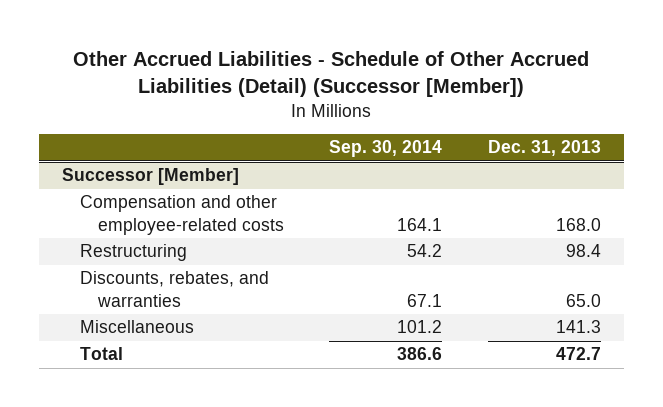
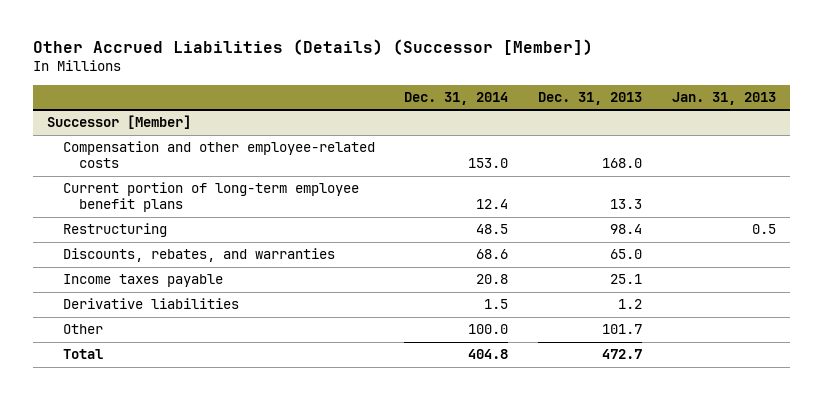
[73,51,590,98] Other Accrued Liabilities - Schedule of Other Accrued Liabilities (Detail) (Successor [Member]) -> [32,39,593,56] Other Accrued Liabilities (Details) (Successor [Member])
[329,140,443,158] Sep. 30, 2014 -> none
none -> [404,91,509,105] Dec. 31, 2014
none -> [671,91,776,105] Jan. 31, 2013
none -> [62,182,359,213] Current portion of long-term employee benefit plans
[79,320,194,334] Miscellaneous -> none
none -> [62,274,223,288] Income taxes payable
none -> [62,298,239,310] Derivative liabilities
none -> [62,324,103,335] Other

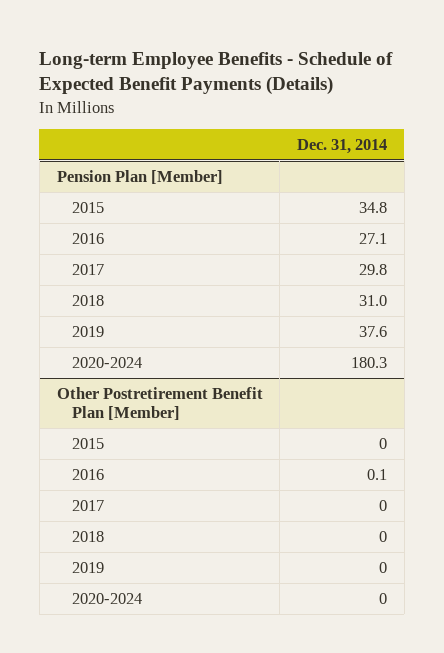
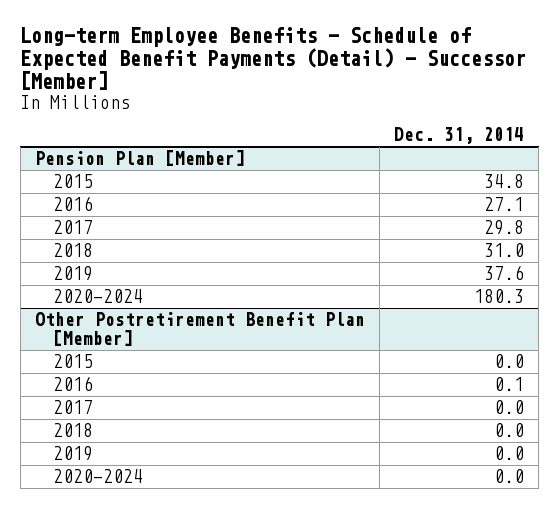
[39,51,394,96] Long-term Employee Benefits - Schedule of Expected Benefit Payments (Details) -> [20,27,527,90] Long-term Employee Benefits - Schedule of Expected Benefit Payments (Detail) - Successor [Member]
[379,437,388,449] 0 -> [494,354,525,369] 0.0
[379,499,388,511] 0 -> [494,400,525,415] 0.0
[379,530,388,542] 0 -> [494,423,525,438] 0.0
[379,561,388,573] 0 -> [494,446,525,461] 0.0
[379,592,388,604] 0 -> [494,469,525,484] 0.0

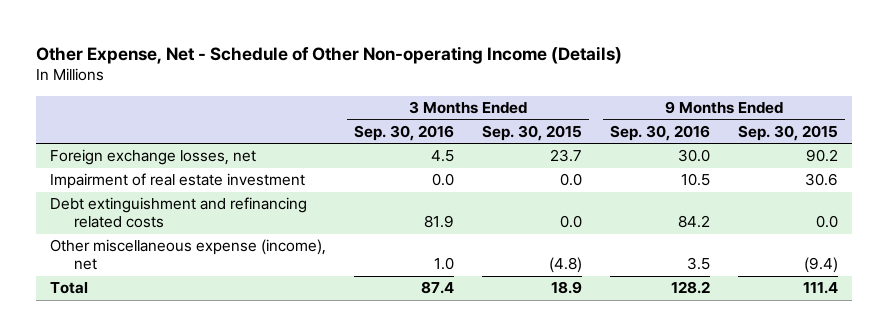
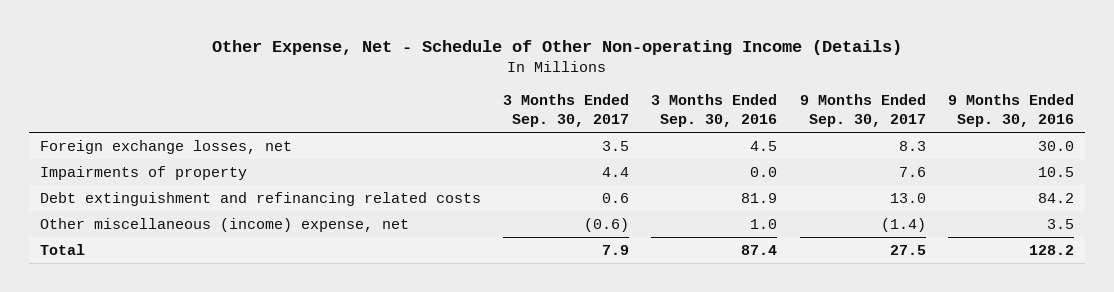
[482,124,583,141] Sep. 30, 2015 -> none
[738,124,839,141] Sep. 30, 2015 -> none
none -> [503,93,630,127] 3 Months Ended Sep. 30, 2017
none -> [799,93,926,127] 9 Months Ended Sep. 30, 2017
[49,173,305,190] Impairment of real estate investment -> none
none -> [39,166,247,181] Impairments of property
[49,239,326,271] Other miscellaneous expense (income), net -> [39,218,409,233] Other miscellaneous (income) expense, net

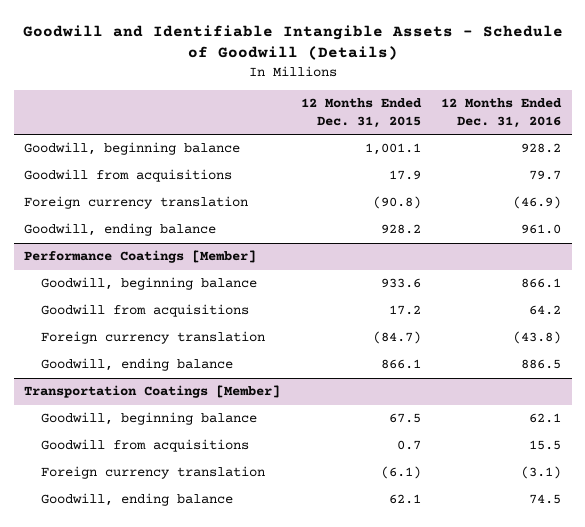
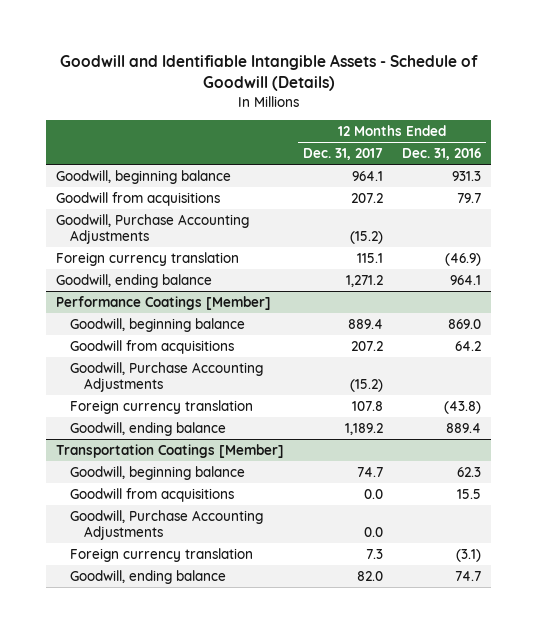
[300,98,422,128] 12 Months Ended Dec. 31, 2015 -> none
none -> [303,148,384,161] Dec. 31, 2017
[521,143,562,154] 928.2 -> [452,170,482,181] 931.3
none -> [55,213,249,244] Goodwill, Purchase Accounting Adjustments
[521,224,562,235] 961.0 -> [450,274,482,285] 964.1
[521,278,562,289] 866.1 -> [448,318,482,329] 869.0
none -> [69,361,263,392] Goodwill, Purchase Accounting Adjustments
[521,359,562,370] 886.5 -> [446,422,482,433] 889.4
[529,413,562,424] 62.1 -> [457,466,482,477] 62.3
none -> [69,509,263,540] Goodwill, Purchase Accounting Adjustments
[529,494,562,505] 74.5 -> [455,570,482,581] 74.7

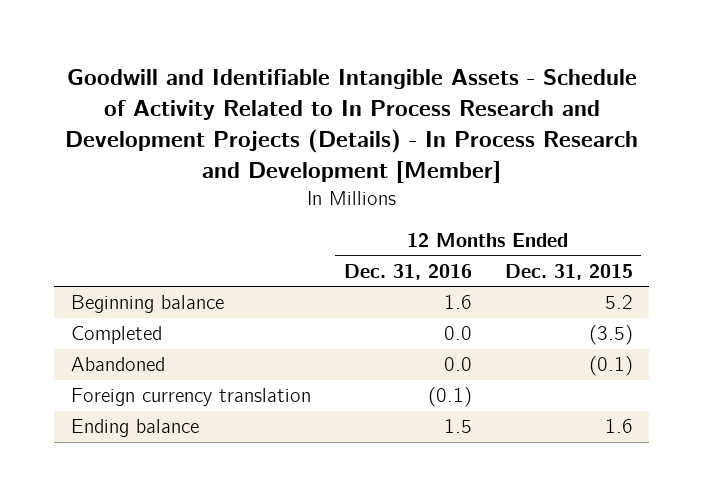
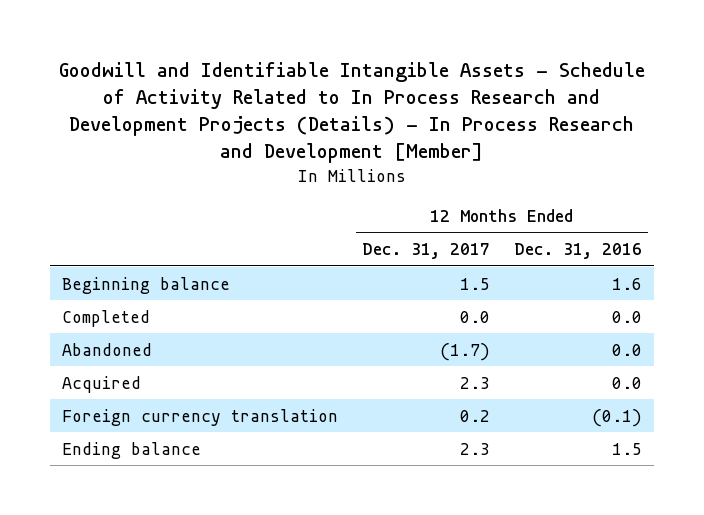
[504,263,633,280] Dec. 31, 2015 -> none
none -> [362,242,491,259] Dec. 31, 2017
none -> [62,375,142,393] Acquired

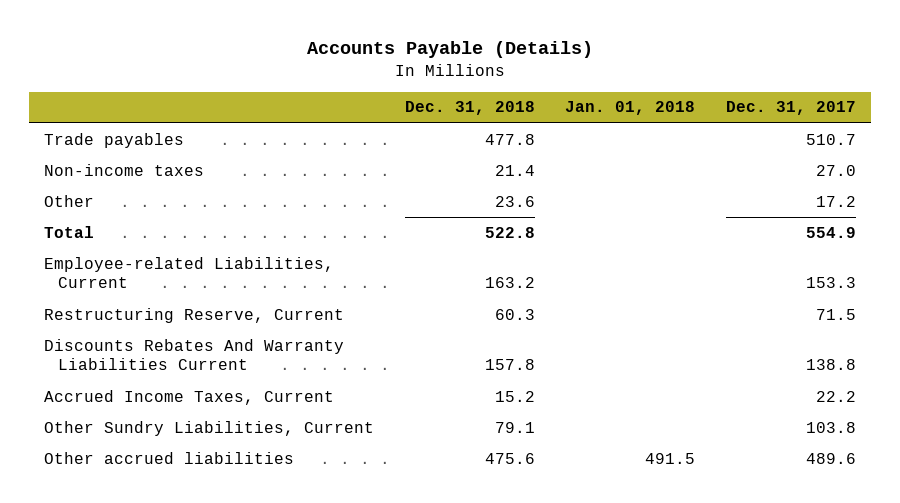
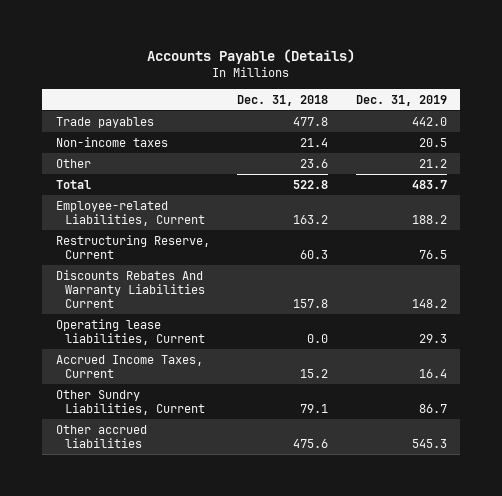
[565,101,696,116] Jan. 01, 2018 -> none
[725,101,856,116] Dec. 31, 2017 -> none
none -> [355,94,447,106] Dec. 31, 2019
none -> [55,318,206,345] Operating lease liabilities, Current

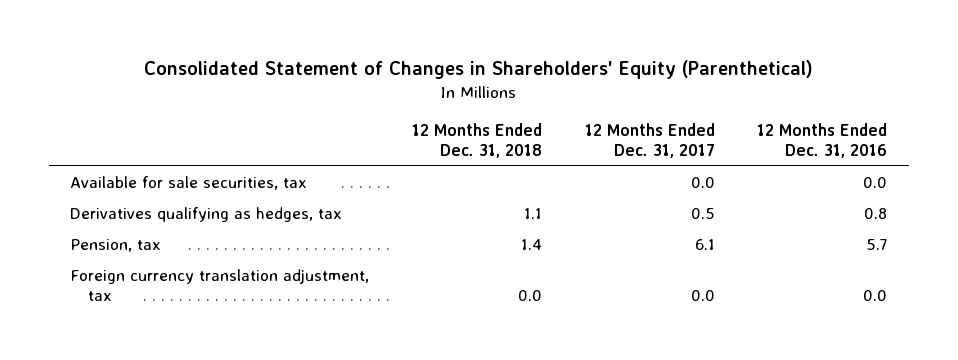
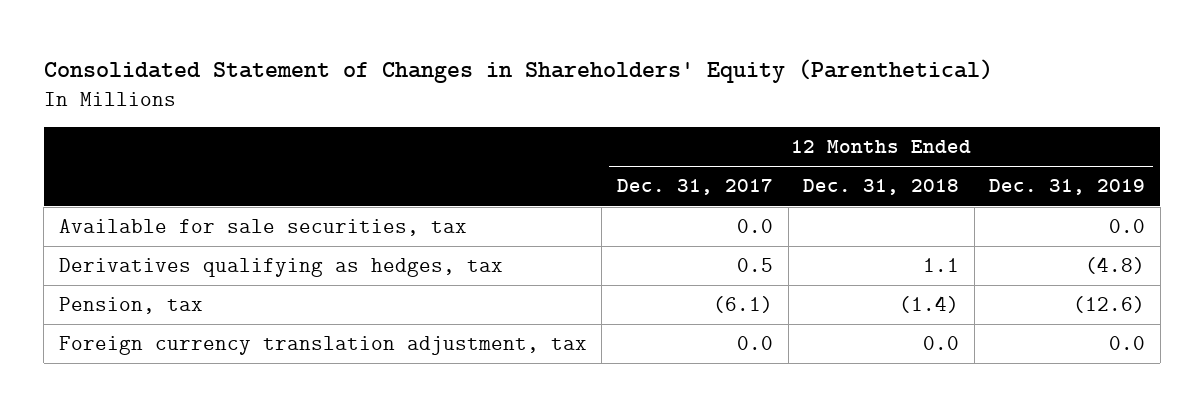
[757,123,888,159] 12 Months Ended Dec. 31, 2016 -> none
none -> [989,179,1146,196] Dec. 31, 2019
[520,239,542,251] 1.4 -> [899,296,960,314] (1.4)
[694,239,715,251] 6.1 -> [712,296,773,314] (6.1)

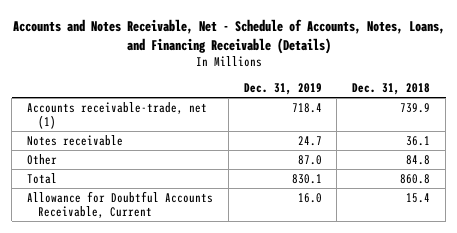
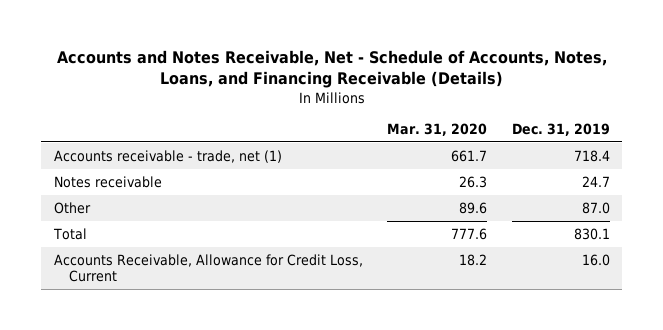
[352,83,431,96] Dec. 31, 2018 -> none
none -> [387,123,488,137] Mar. 31, 2020
[26,101,207,130] Accounts receivable-trade, net (1) -> [53,149,282,163] Accounts receivable - trade, net (1)
[26,190,213,219] Allowance for Doubtful Accounts Receivable, Current -> [53,253,363,283] Accounts Receivable, Allowance for Credit Loss, Current

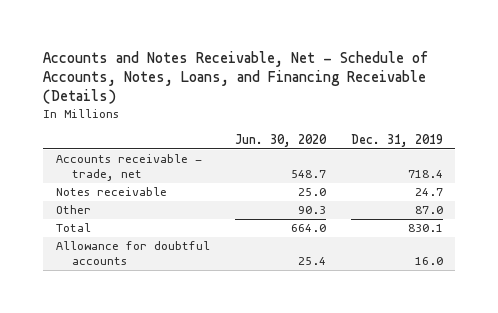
[387,123,488,137] Mar. 31, 2020 -> none
none -> [234,133,327,147] Jun. 30, 2020
[53,149,282,163] Accounts receivable - trade, net (1) -> [55,154,202,182] Accounts receivable - trade, net
[53,253,363,283] Accounts Receivable, Allowance for Credit Loss, Current -> [55,241,210,266] Allowance for doubtful accounts

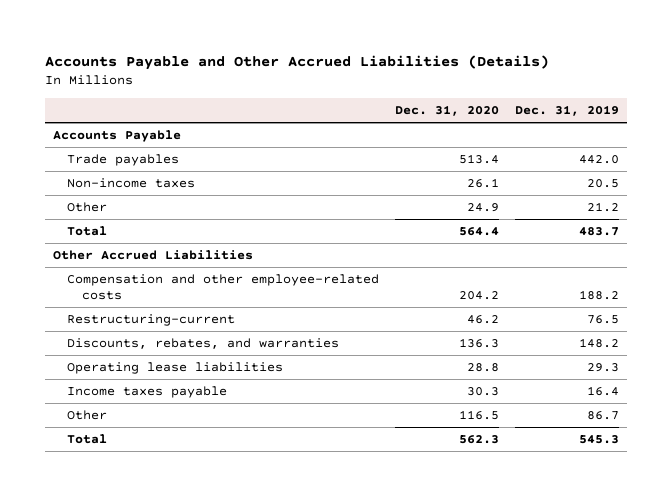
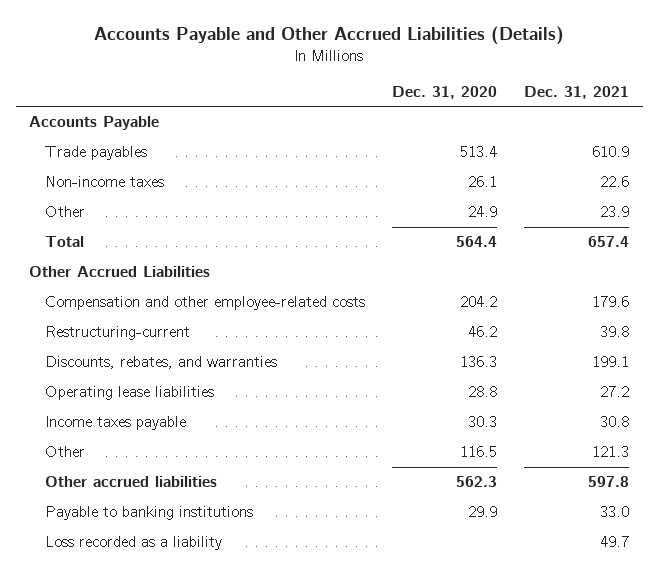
[514,105,619,117] Dec. 31, 2019 -> none
none -> [524,85,630,99] Dec. 31, 2021
[67,434,108,445] Total -> [45,476,218,488] Other accrued liabilities
none -> [45,506,254,521] Payable to banking institutions
none -> [45,536,223,551] Loss recorded as a liability

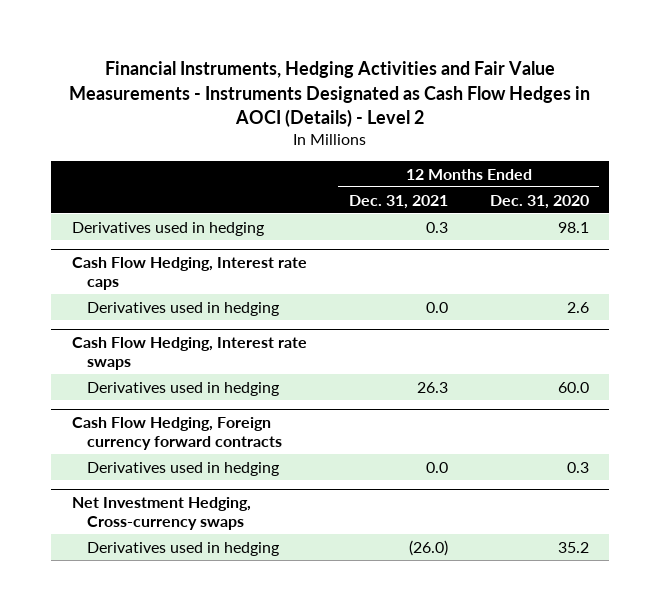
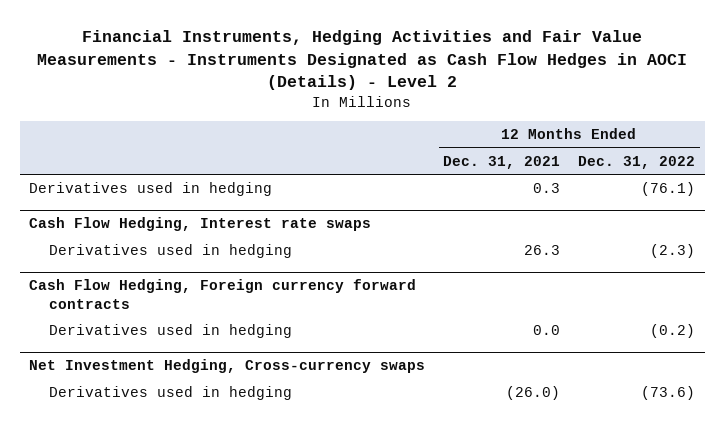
[489,194,589,209] Dec. 31, 2020 -> none
none -> [578,155,696,169] Dec. 31, 2022
[71,256,307,290] Cash Flow Hedging, Interest rate caps -> none
[86,301,279,316] Derivatives used in hedging -> none

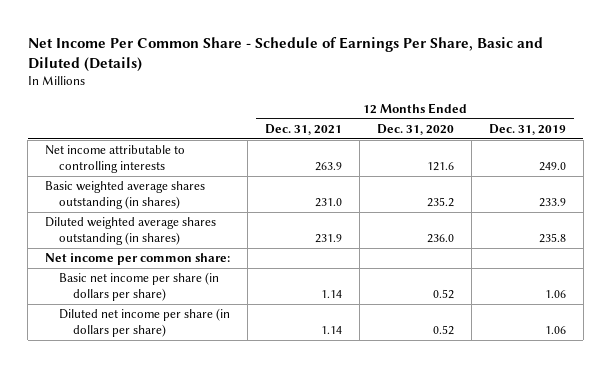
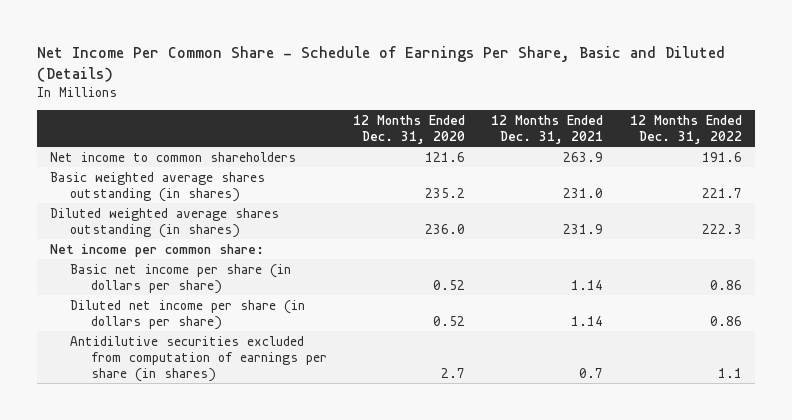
[488,123,566,135] Dec. 31, 2019 -> none
none -> [629,114,742,145] 12 Months Ended Dec. 31, 2022
[45,145,186,174] Net income attributable to controlling interests -> [49,151,296,162] Net income to common shareholders
none -> [70,335,327,383] Antidilutive securities excluded from computation of earnings per share (in shares)

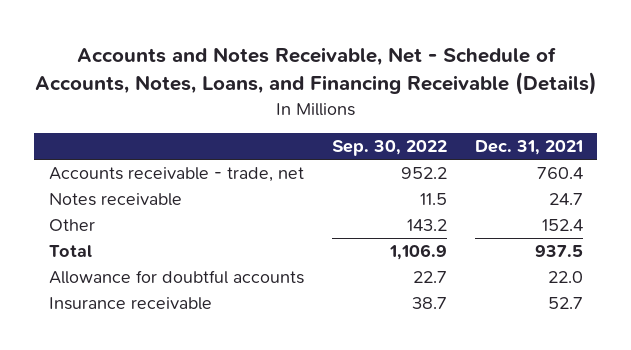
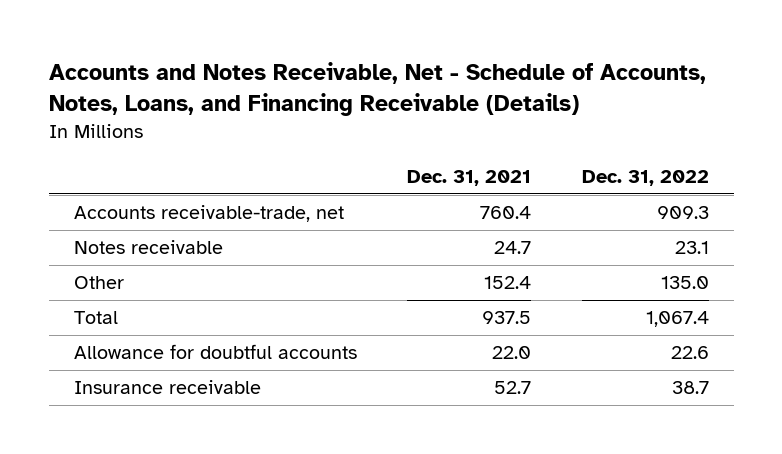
[331,140,447,157] Sep. 30, 2022 -> none
none -> [581,170,709,187] Dec. 31, 2022
[48,167,304,183] Accounts receivable - trade, net -> [73,205,344,223] Accounts receivable-trade, net

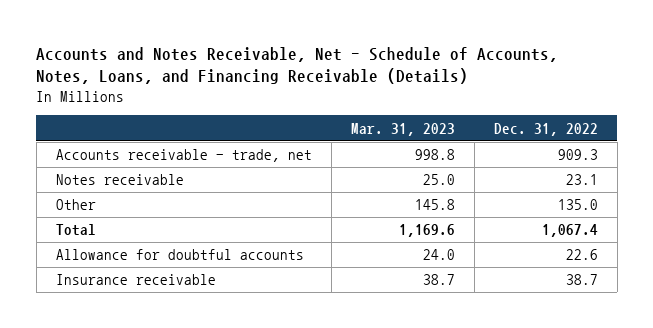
[407,170,532,187] Dec. 31, 2021 -> none
none -> [350,122,455,136] Mar. 31, 2023
[73,205,344,223] Accounts receivable-trade, net -> [55,149,312,163] Accounts receivable - trade, net

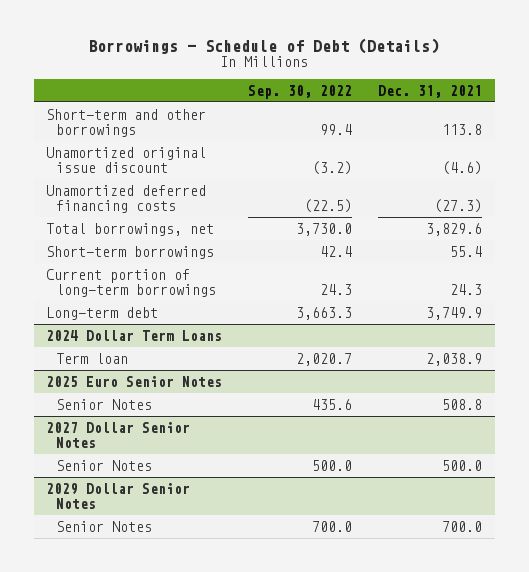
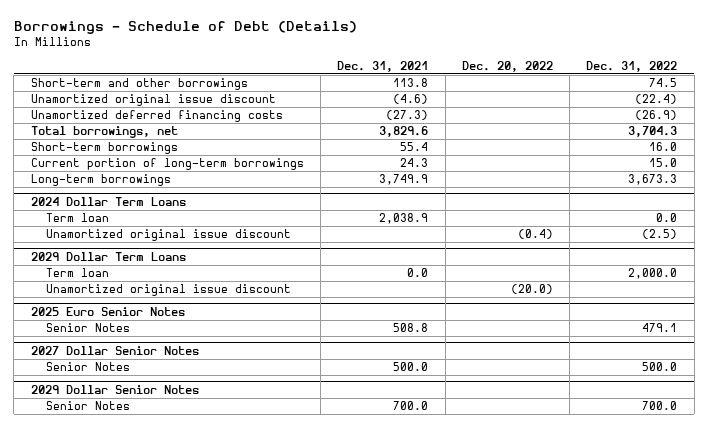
[248,84,353,99] Sep. 30, 2022 -> none
none -> [461,60,553,72] Dec. 20, 2022
none -> [586,60,678,72] Dec. 31, 2022
[46,306,159,320] Long-term debt -> [30,174,171,187] Long-term borrowings
none -> [45,229,291,242] Unamortized original issue discount
none -> [30,251,186,261] 2029 Dollar Term Loans
none -> [45,268,109,278] Term loan
none -> [45,284,291,297] Unamortized original issue discount

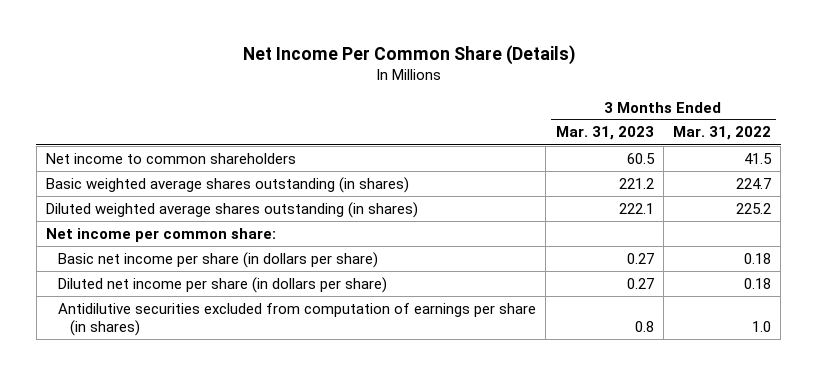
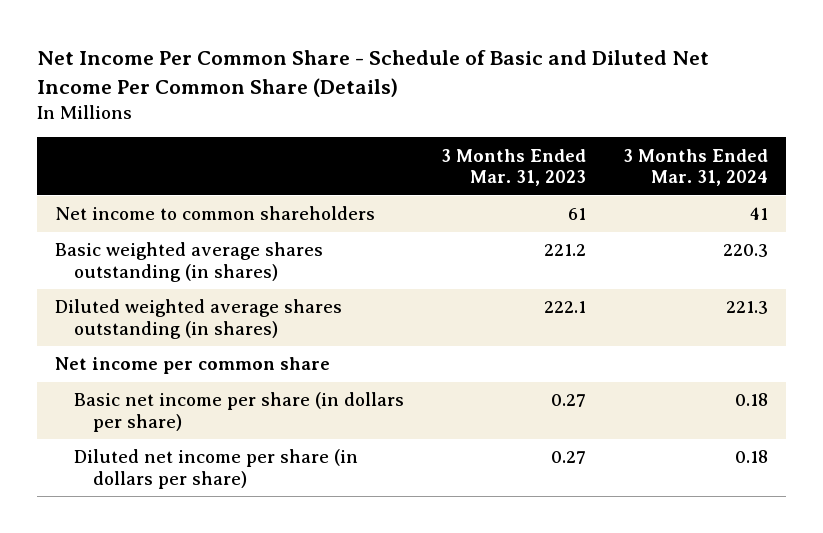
[242,44,575,65] Net Income Per Common Share (Details) -> [36,50,709,97] Net Income Per Common Share - Schedule of Basic and Diluted Net Income Per Common Share (Details)
[673,126,772,141] Mar. 31, 2022 -> none
none -> [622,148,768,187] 3 Months Ended Mar. 31, 2024
[626,152,655,164] 60.5 -> [567,208,586,221] 61
[46,227,277,242] Net income per common share: -> [54,357,330,375] Net income per common share
[58,302,537,337] Antidilutive securities excluded from computation of earnings per share (in shares) -> none

